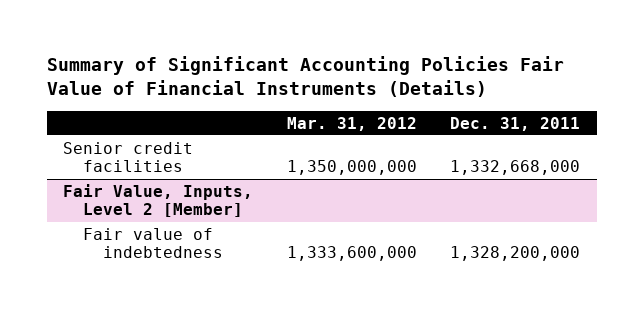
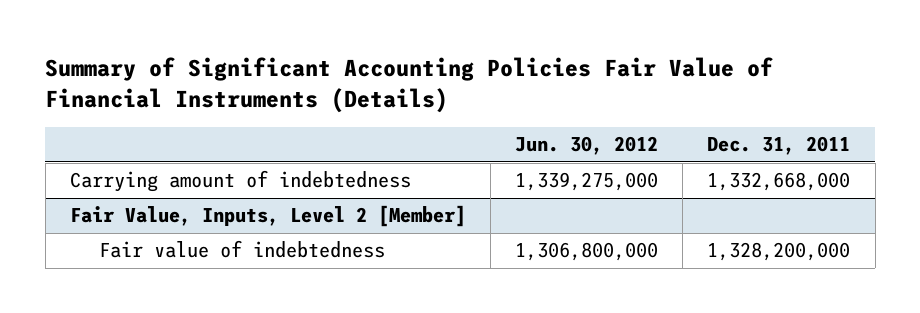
[286,116,417,131] Mar. 31, 2012 -> none
none -> [515,136,659,156] Jun. 30, 2012
[63,141,194,173] Senior credit facilities -> [69,170,411,193] Carrying amount of indebtedness

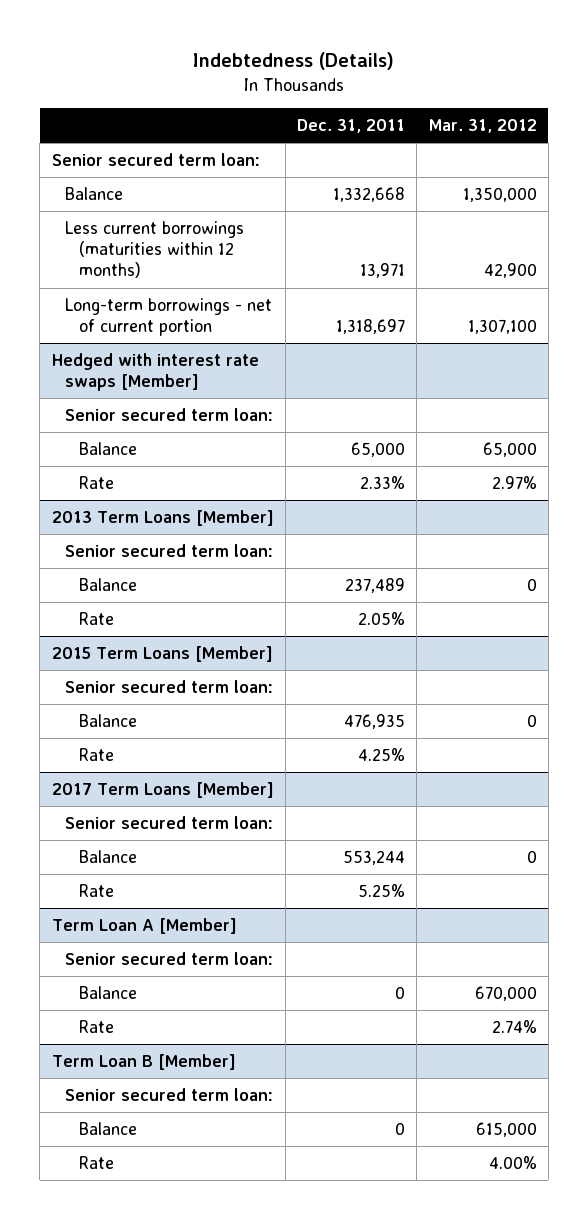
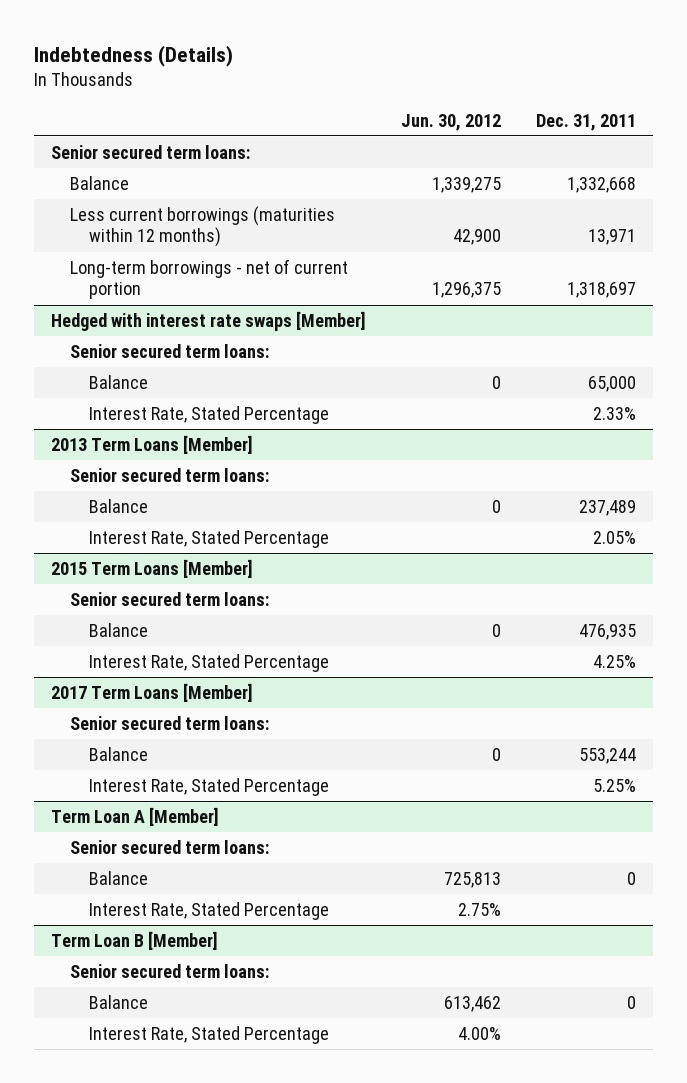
[428,119,537,134] Mar. 31, 2012 -> none
none -> [401,113,502,131] Jun. 30, 2012
[51,153,260,167] Senior secured term loan: -> [51,145,251,160] Senior secured term loans:
[65,408,274,422] Senior secured term loan: -> [70,344,270,359] Senior secured term loans:
[78,476,114,490] Rate -> [89,406,330,425] Interest Rate, Stated Percentage
[65,544,274,558] Senior secured term loan: -> [70,468,270,483] Senior secured term loans:
[78,612,114,626] Rate -> [89,530,330,549] Interest Rate, Stated Percentage
[65,680,274,694] Senior secured term loan: -> [70,592,270,607] Senior secured term loans:
[78,748,114,762] Rate -> [89,654,330,673] Interest Rate, Stated Percentage
[65,816,274,830] Senior secured term loan: -> [70,716,270,731] Senior secured term loans:
[78,884,114,898] Rate -> [89,778,330,797] Interest Rate, Stated Percentage
[65,952,274,966] Senior secured term loan: -> [70,840,270,855] Senior secured term loans:
[78,1020,114,1034] Rate -> [89,902,330,921] Interest Rate, Stated Percentage
[65,1088,274,1102] Senior secured term loan: -> [70,964,270,979] Senior secured term loans:
[78,1156,114,1170] Rate -> [89,1026,330,1045] Interest Rate, Stated Percentage

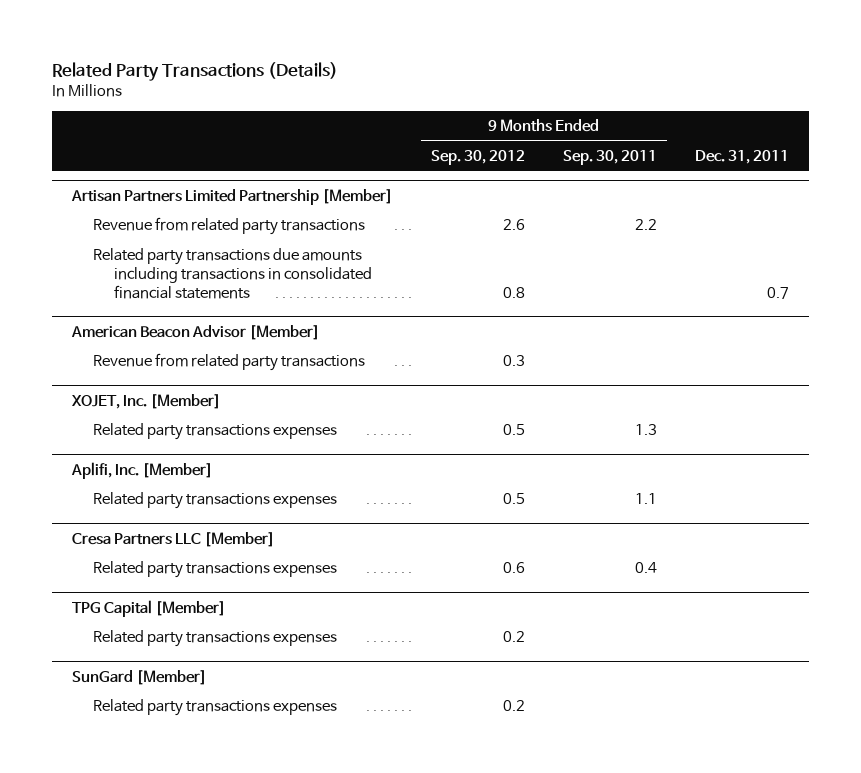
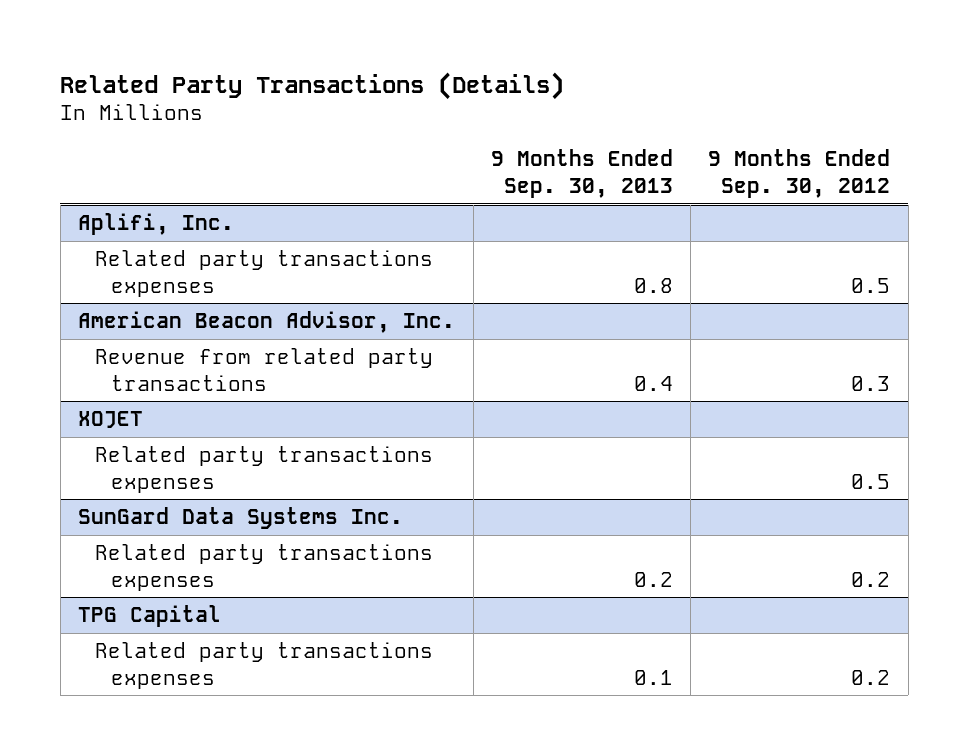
[563,149,658,165] Sep. 30, 2011 -> none
[695,149,790,164] Dec. 31, 2011 -> none
none -> [490,149,673,198] 9 Months Ended Sep. 30, 2013
[70,188,393,205] Artisan Partners Limited Partnership [Member] -> none
[92,217,365,236] Revenue from related party transactions -> none
[92,248,372,299] Related party transactions due amounts including transactions in consolidated financial statements -> none
[70,324,320,340] American Beacon Advisor [Member] -> none
[92,353,365,372] Revenue from related party transactions -> none
[70,393,221,409] XOJET, Inc. [Member] -> none
none -> [78,213,235,236] Aplifi, Inc.
[70,461,213,479] Aplifi, Inc. [Member] -> none
none -> [78,311,456,334] American Beacon Advisor, Inc.
none -> [94,348,433,391] Revenue from related party transactions
none -> [78,411,144,429] XOJET
[71,531,275,547] Cresa Partners LLC [Member] -> none
[92,561,337,579] Related party transactions expenses -> none
[71,599,226,617] TPG Capital [Member] -> none
none -> [78,507,404,530] SunGard Data Systems Inc.
[71,669,207,685] SunGard [Member] -> none
none -> [78,605,222,628] TPG Capital

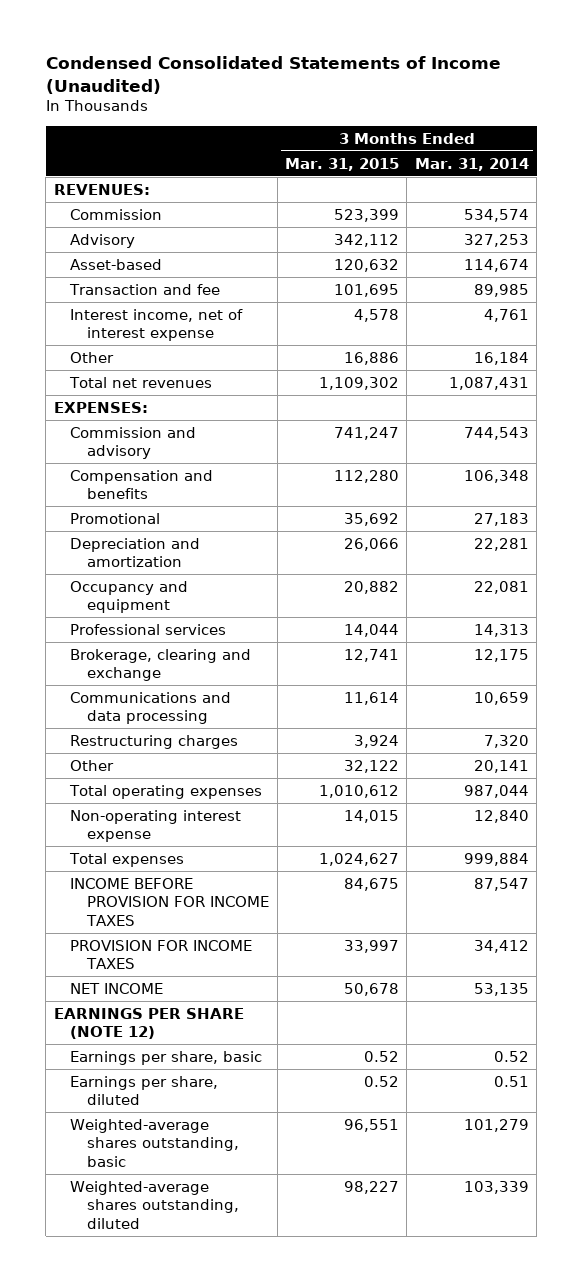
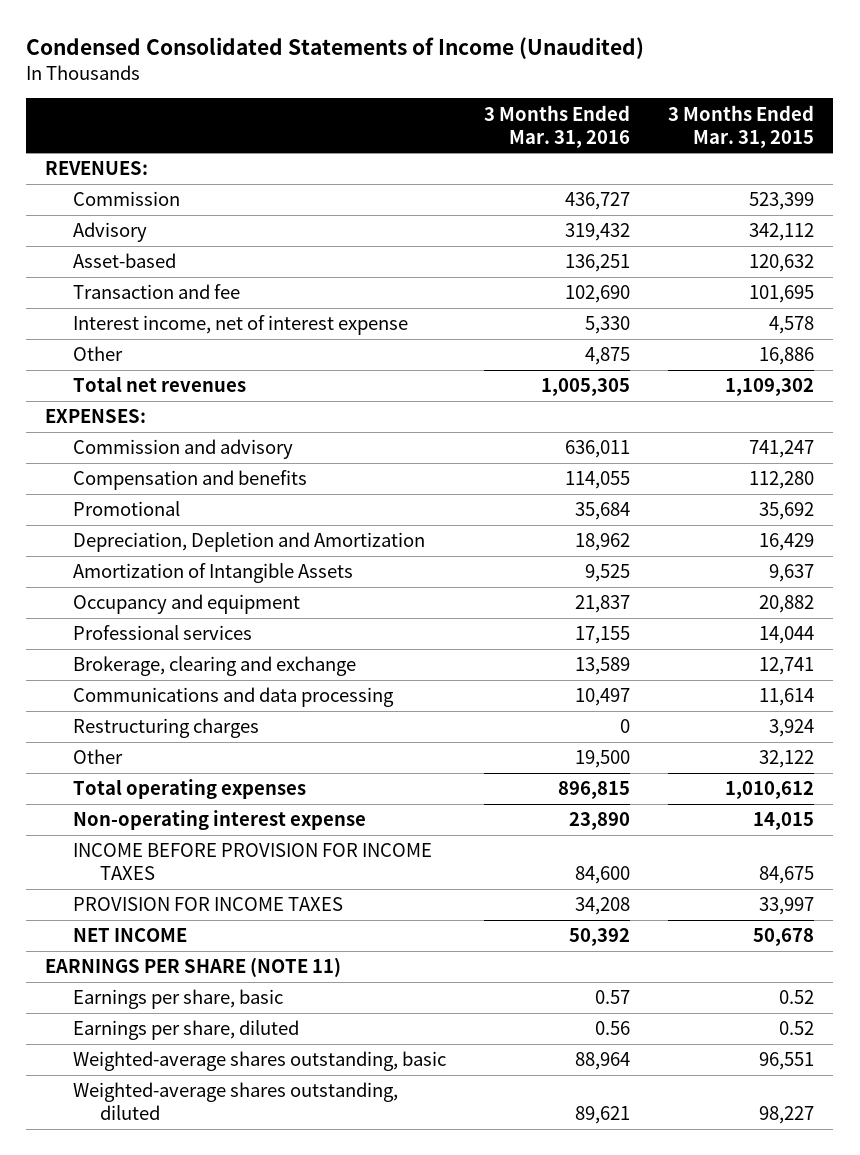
[414,157,529,171] Mar. 31, 2014 -> none
none -> [483,104,630,148] 3 Months Ended Mar. 31, 2016
[70,537,201,568] Depreciation and amortization -> [72,532,425,553] Depreciation, Depletion and Amortization
[343,537,399,551] 26,066 -> [759,533,815,552] 16,429
none -> [72,563,353,584] Amortization of Intangible Assets
[69,852,185,867] Total expenses -> none
[53,1007,244,1040] EARNINGS PER SHARE (NOTE 12) -> [45,957,342,978] EARNINGS PER SHARE (NOTE 11)

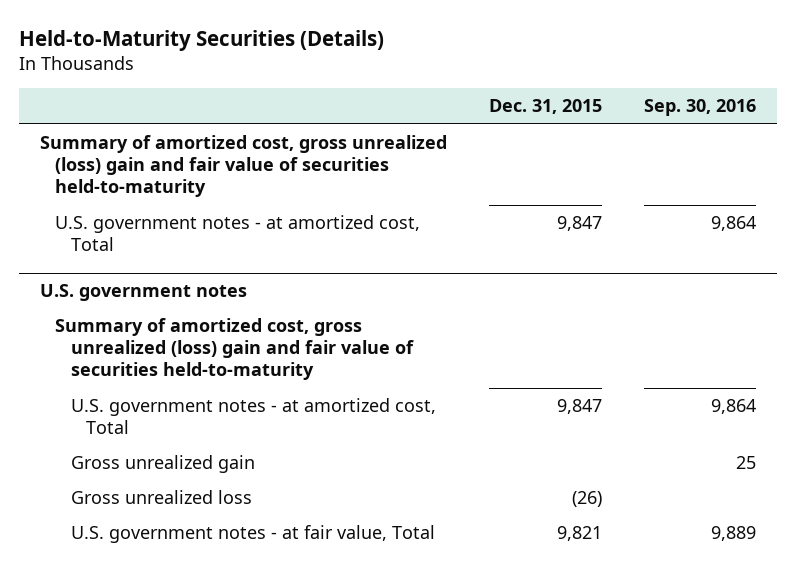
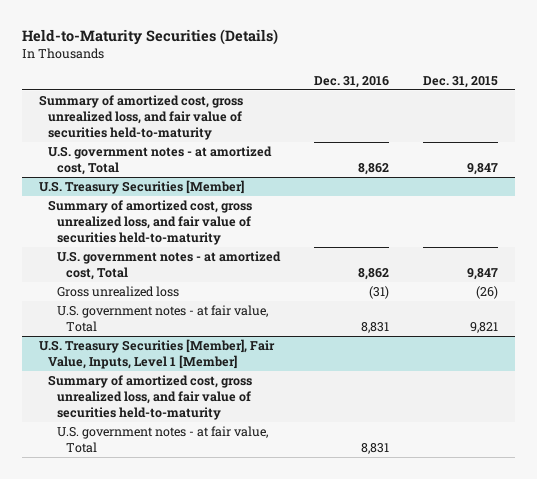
[644,99,757,117] Sep. 30, 2016 -> none
none -> [313,75,389,88] Dec. 31, 2016
[39,135,447,198] Summary of amortized cost, gross unrealized (loss) gain and fair value of securities held-to-maturity -> [39,95,244,140] Summary of amortized cost, gross unrealized loss, and fair value of securities held-to-maturity
[39,284,247,302] U.S. government notes -> [39,180,245,195] U.S. Treasury Securities [Member]
[55,318,414,381] Summary of amortized cost, gross unrealized (loss) gain and fair value of securities held-to-maturity -> [48,200,253,245] Summary of amortized cost, gross unrealized loss, and fair value of securities held-to-maturity
[70,455,255,474] Gross unrealized gain -> none
none -> [39,339,276,369] U.S. Treasury Securities [Member], Fair Value, Inputs, Level 1 [Member]
none -> [48,375,253,420] Summary of amortized cost, gross unrealized loss, and fair value of securities held-to-maturity
none -> [56,426,268,453] U.S. government notes - at fair value, Total

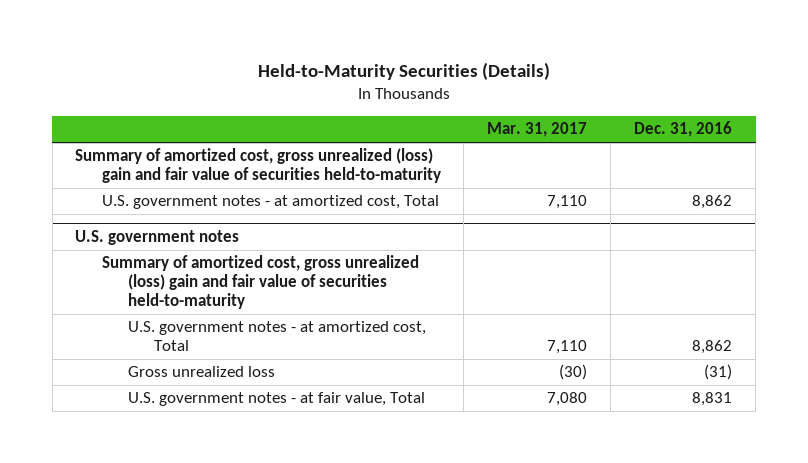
[422,75,498,88] Dec. 31, 2015 -> none
none -> [487,122,588,138] Mar. 31, 2017
[39,95,244,140] Summary of amortized cost, gross unrealized loss, and fair value of securities held-to-maturity -> [75,148,441,184] Summary of amortized cost, gross unrealized (loss) gain and fair value of securities held-to-maturity
[39,180,245,195] U.S. Treasury Securities [Member] -> [75,229,240,245] U.S. government notes
[48,200,253,245] Summary of amortized cost, gross unrealized loss, and fair value of securities held-to-maturity -> [101,255,419,310] Summary of amortized cost, gross unrealized (loss) gain and fair value of securities held-to-maturity
[39,339,276,369] U.S. Treasury Securities [Member], Fair Value, Inputs, Level 1 [Member] -> none
[48,375,253,420] Summary of amortized cost, gross unrealized loss, and fair value of securities held-to-maturity -> none
[56,426,268,453] U.S. government notes - at fair value, Total -> none

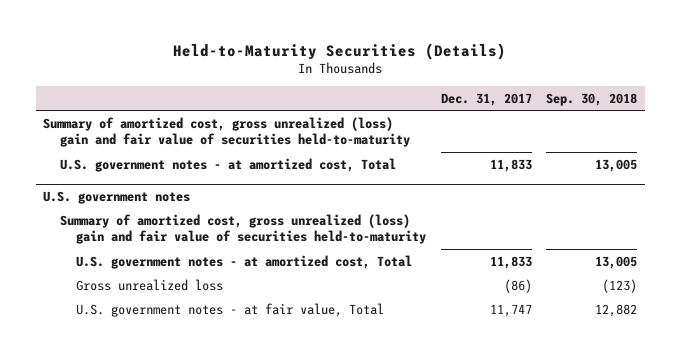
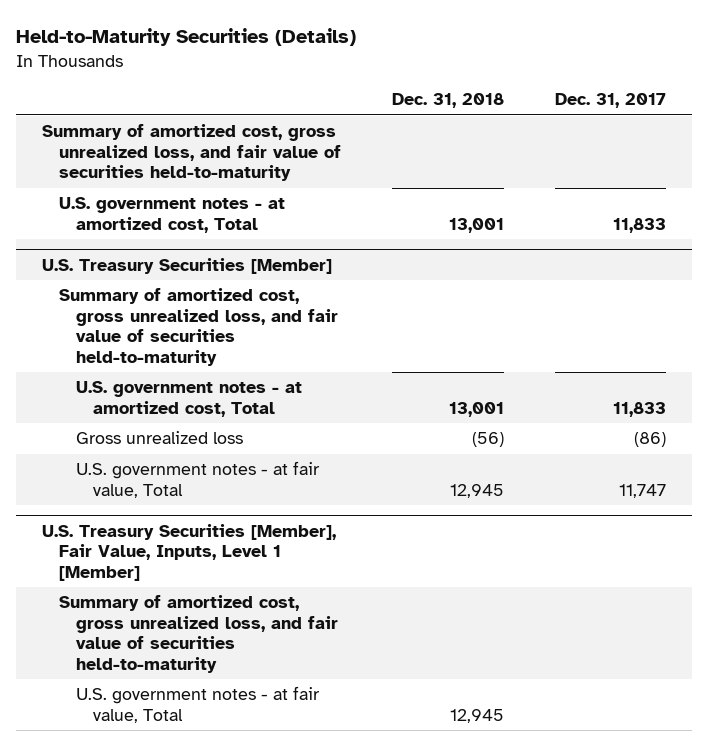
[546,92,638,106] Sep. 30, 2018 -> none
none -> [392,93,505,109] Dec. 31, 2018
[43,116,410,148] Summary of amortized cost, gross unrealized (loss) gain and fair value of securities held-to-maturity -> [41,124,341,182] Summary of amortized cost, gross unrealized loss, and fair value of securities held-to-maturity
[43,190,191,204] U.S. government notes -> [41,257,332,274] U.S. Treasury Securities [Member]
[59,213,427,245] Summary of amortized cost, gross unrealized (loss) gain and fair value of securities held-to-maturity -> [58,288,338,366] Summary of amortized cost, gross unrealized loss, and fair value of securities held-to-maturity
none -> [41,523,336,581] U.S. Treasury Securities [Member], Fair Value, Inputs, Level 1 [Member]
none -> [58,595,338,673] Summary of amortized cost, gross unrealized loss, and fair value of securities held-to-maturity
none -> [75,686,320,723] U.S. government notes - at fair value, Total

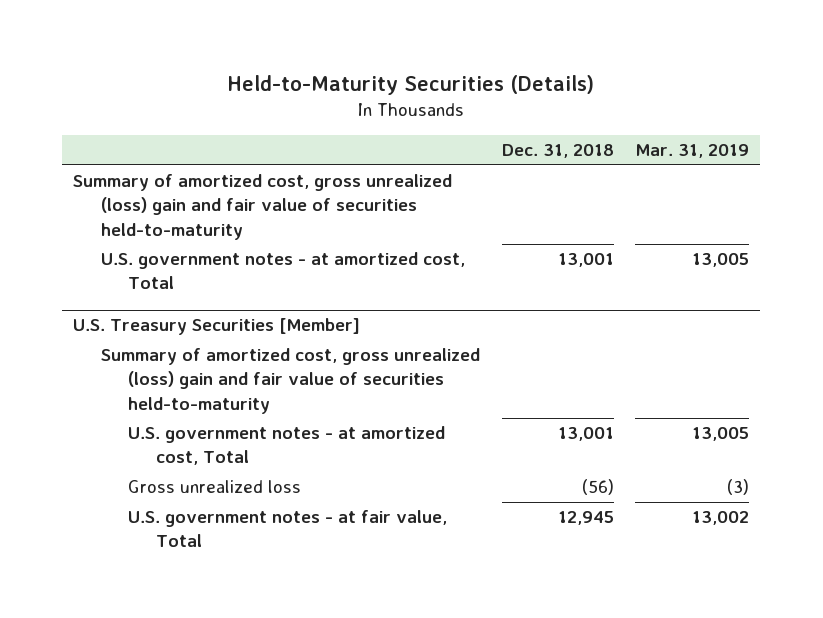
[555,93,667,109] Dec. 31, 2017 -> none
none -> [635,144,750,159] Mar. 31, 2019
[41,124,341,182] Summary of amortized cost, gross unrealized loss, and fair value of securities held-to-maturity -> [73,174,453,240] Summary of amortized cost, gross unrealized (loss) gain and fair value of securities held-to-maturity
[58,288,338,366] Summary of amortized cost, gross unrealized loss, and fair value of securities held-to-maturity -> [100,348,480,414] Summary of amortized cost, gross unrealized (loss) gain and fair value of securities held-to-maturity
[41,523,336,581] U.S. Treasury Securities [Member], Fair Value, Inputs, Level 1 [Member] -> none
[58,595,338,673] Summary of amortized cost, gross unrealized loss, and fair value of securities held-to-maturity -> none
[75,686,320,723] U.S. government notes - at fair value, Total -> none

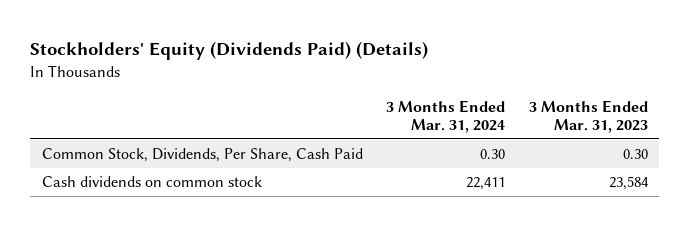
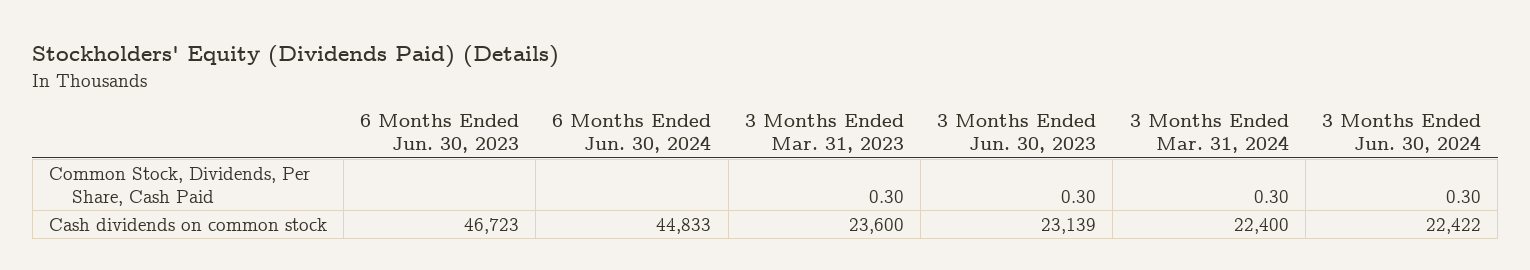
none -> [360,113,520,153] 6 Months Ended Jun. 30, 2023
none -> [552,113,712,153] 6 Months Ended Jun. 30, 2024
none -> [937,113,1097,153] 3 Months Ended Jun. 30, 2023
none -> [1321,113,1481,153] 3 Months Ended Jun. 30, 2024
[466,177,506,191] 22,411 -> [1233,217,1289,234] 22,400
[608,176,649,191] 23,584 -> [848,217,904,234] 23,600

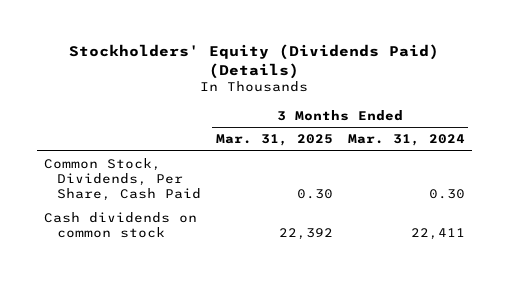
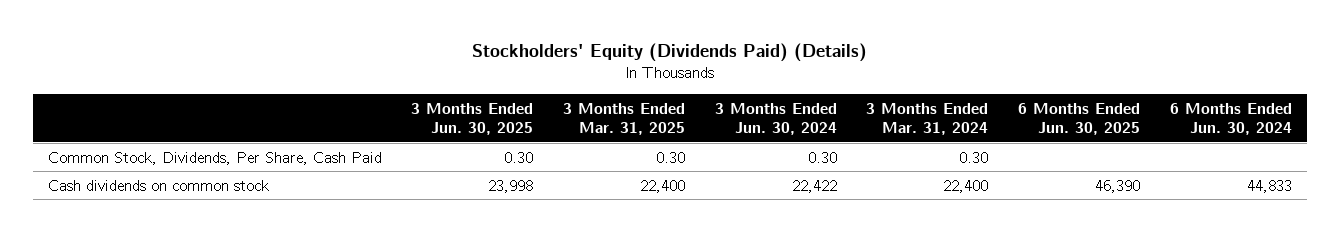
none -> [411,102,534,136] 3 Months Ended Jun. 30, 2025
none -> [714,102,837,136] 3 Months Ended Jun. 30, 2024
none -> [1017,102,1140,136] 6 Months Ended Jun. 30, 2025
none -> [1169,102,1292,136] 6 Months Ended Jun. 30, 2024
[278,228,333,241] 22,392 -> [639,179,685,193] 22,400
[410,228,465,241] 22,411 -> [943,179,989,193] 22,400

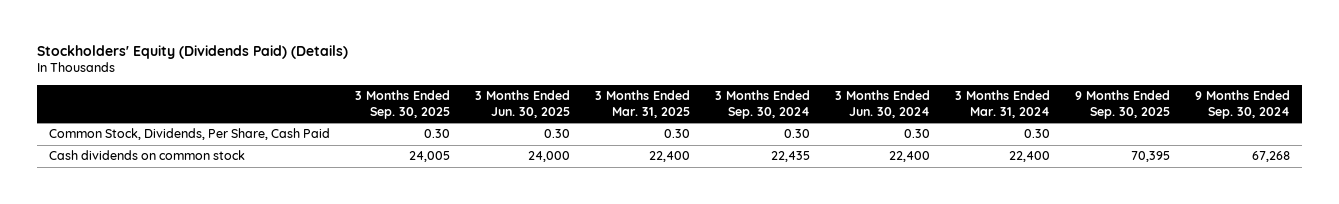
[1017,102,1140,136] 6 Months Ended Jun. 30, 2025 -> none
[1169,102,1292,136] 6 Months Ended Jun. 30, 2024 -> none
none -> [355,90,451,119] 3 Months Ended Sep. 30, 2025
none -> [714,90,810,119] 3 Months Ended Sep. 30, 2024
none -> [1074,90,1170,119] 9 Months Ended Sep. 30, 2025
none -> [1194,90,1290,119] 9 Months Ended Sep. 30, 2024
[488,179,534,193] 23,998 -> [528,151,571,163] 24,000
[791,179,837,193] 22,422 -> [888,151,930,163] 22,400

